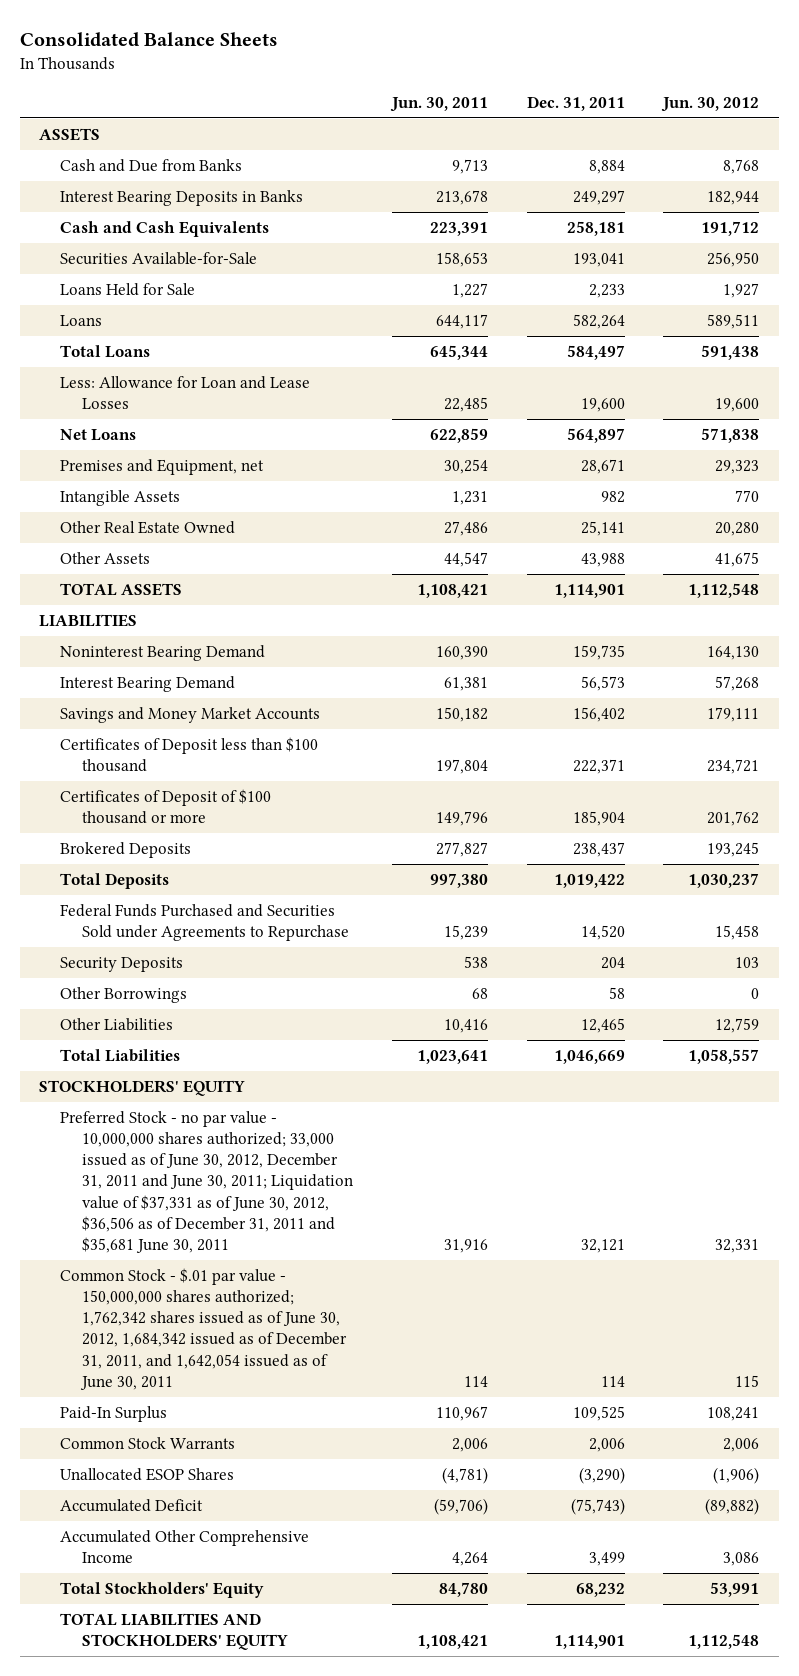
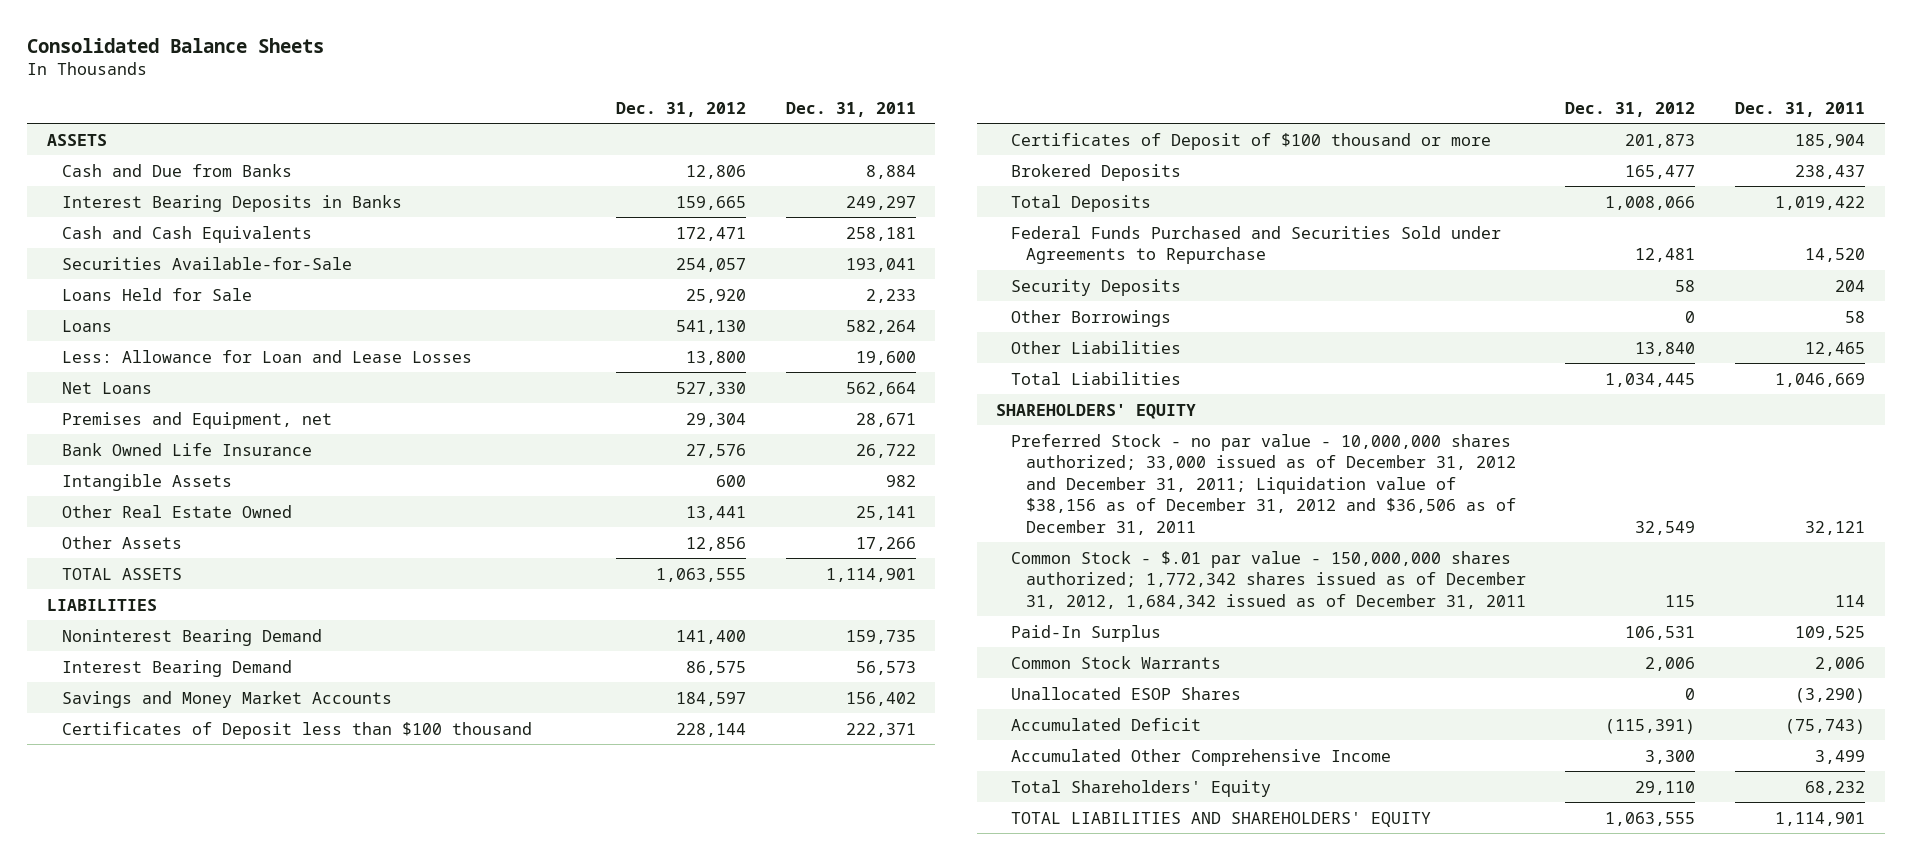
[389,96,488,112] Jun. 30, 2011 -> none
[661,96,760,112] Jun. 30, 2012 -> none
none -> [616,101,747,117] Dec. 31, 2012
[60,345,151,359] Total Loans -> none
[566,428,625,444] 564,897 -> [845,381,916,396] 562,664
none -> [61,442,312,456] Bank Owned Life Insurance
[580,553,625,568] 43,988 -> [855,536,916,551] 17,266
[39,1080,246,1097] STOCKHOLDERS' EQUITY -> [996,403,1197,419] SHAREHOLDERS' EQUITY
[60,1111,353,1253] Preferred Stock - no par value - 10,000,000 shares authorized; 33,000 issued as of June 30, 2012, December 31, 2011 and June 30, 2011; Liquidation value of $37,331 as of June 30, 2012, $36,506 as of December 31, 2011 and $35,681 June 30, 2011 -> [1011,433,1517,535] Preferred Stock - no par value - 10,000,000 shares authorized; 33,000 issued as of December 31, 2012 and December 31, 2011; Liquidation value of $38,156 as of December 31, 2012 and $36,506 as of December 31, 2011
[60,1268,347,1390] Common Stock - $.01 par value - 150,000,000 shares authorized; 1,762,342 shares issued as of June 30, 2012, 1,684,342 issued as of December 31, 2011, and 1,642,054 issued as of June 30, 2011 -> [1011,550,1527,609] Common Stock - $.01 par value - 150,000,000 shares authorized; 1,772,342 shares issued as of December 31, 2012, 1,684,342 issued as of December 31, 2011
[60,1582,265,1599] Total Stockholders' Equity -> [1011,779,1272,797] Total Shareholders' Equity
[60,1613,288,1651] TOTAL LIABILITIES AND STOCKHOLDERS' EQUITY -> [1011,811,1432,827] TOTAL LIABILITIES AND SHAREHOLDERS' EQUITY

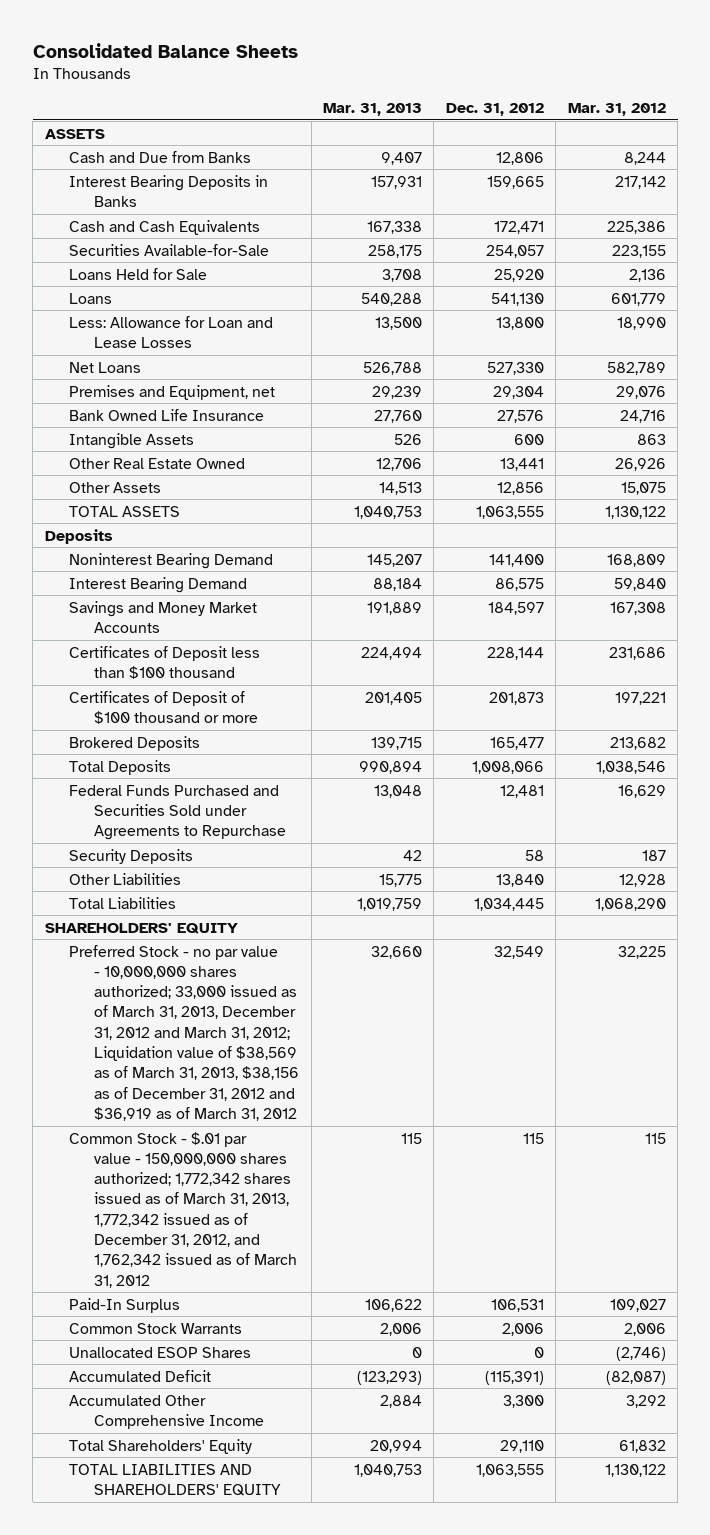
[785,101,916,117] Dec. 31, 2011 -> none
none -> [323,103,423,117] Mar. 31, 2013
none -> [567,103,666,117] Mar. 31, 2012
[47,598,158,611] LIABILITIES -> none
none -> [44,528,113,544] Deposits
[1011,309,1172,327] Other Borrowings -> none
[1011,433,1517,535] Preferred Stock - no par value - 10,000,000 shares authorized; 33,000 issued as of December 31, 2012 and December 31, 2011; Liquidation value of $38,156 as of December 31, 2012 and $36,506 as of December 31, 2011 -> [69,944,300,1121] Preferred Stock - no par value - 10,000,000 shares authorized; 33,000 issued as of March 31, 2013, December 31, 2012 and March 31, 2012; Liquidation value of $38,569 as of March 31, 2013, $38,156 as of December 31, 2012 and $36,919 as of March 31, 2012
[1011,550,1527,609] Common Stock - $.01 par value - 150,000,000 shares authorized; 1,772,342 shares issued as of December 31, 2012, 1,684,342 issued as of December 31, 2011 -> [69,1131,298,1288] Common Stock - $.01 par value - 150,000,000 shares authorized; 1,772,342 shares issued as of March 31, 2013, 1,772,342 issued as of December 31, 2012, and 1,762,342 issued as of March 31, 2012

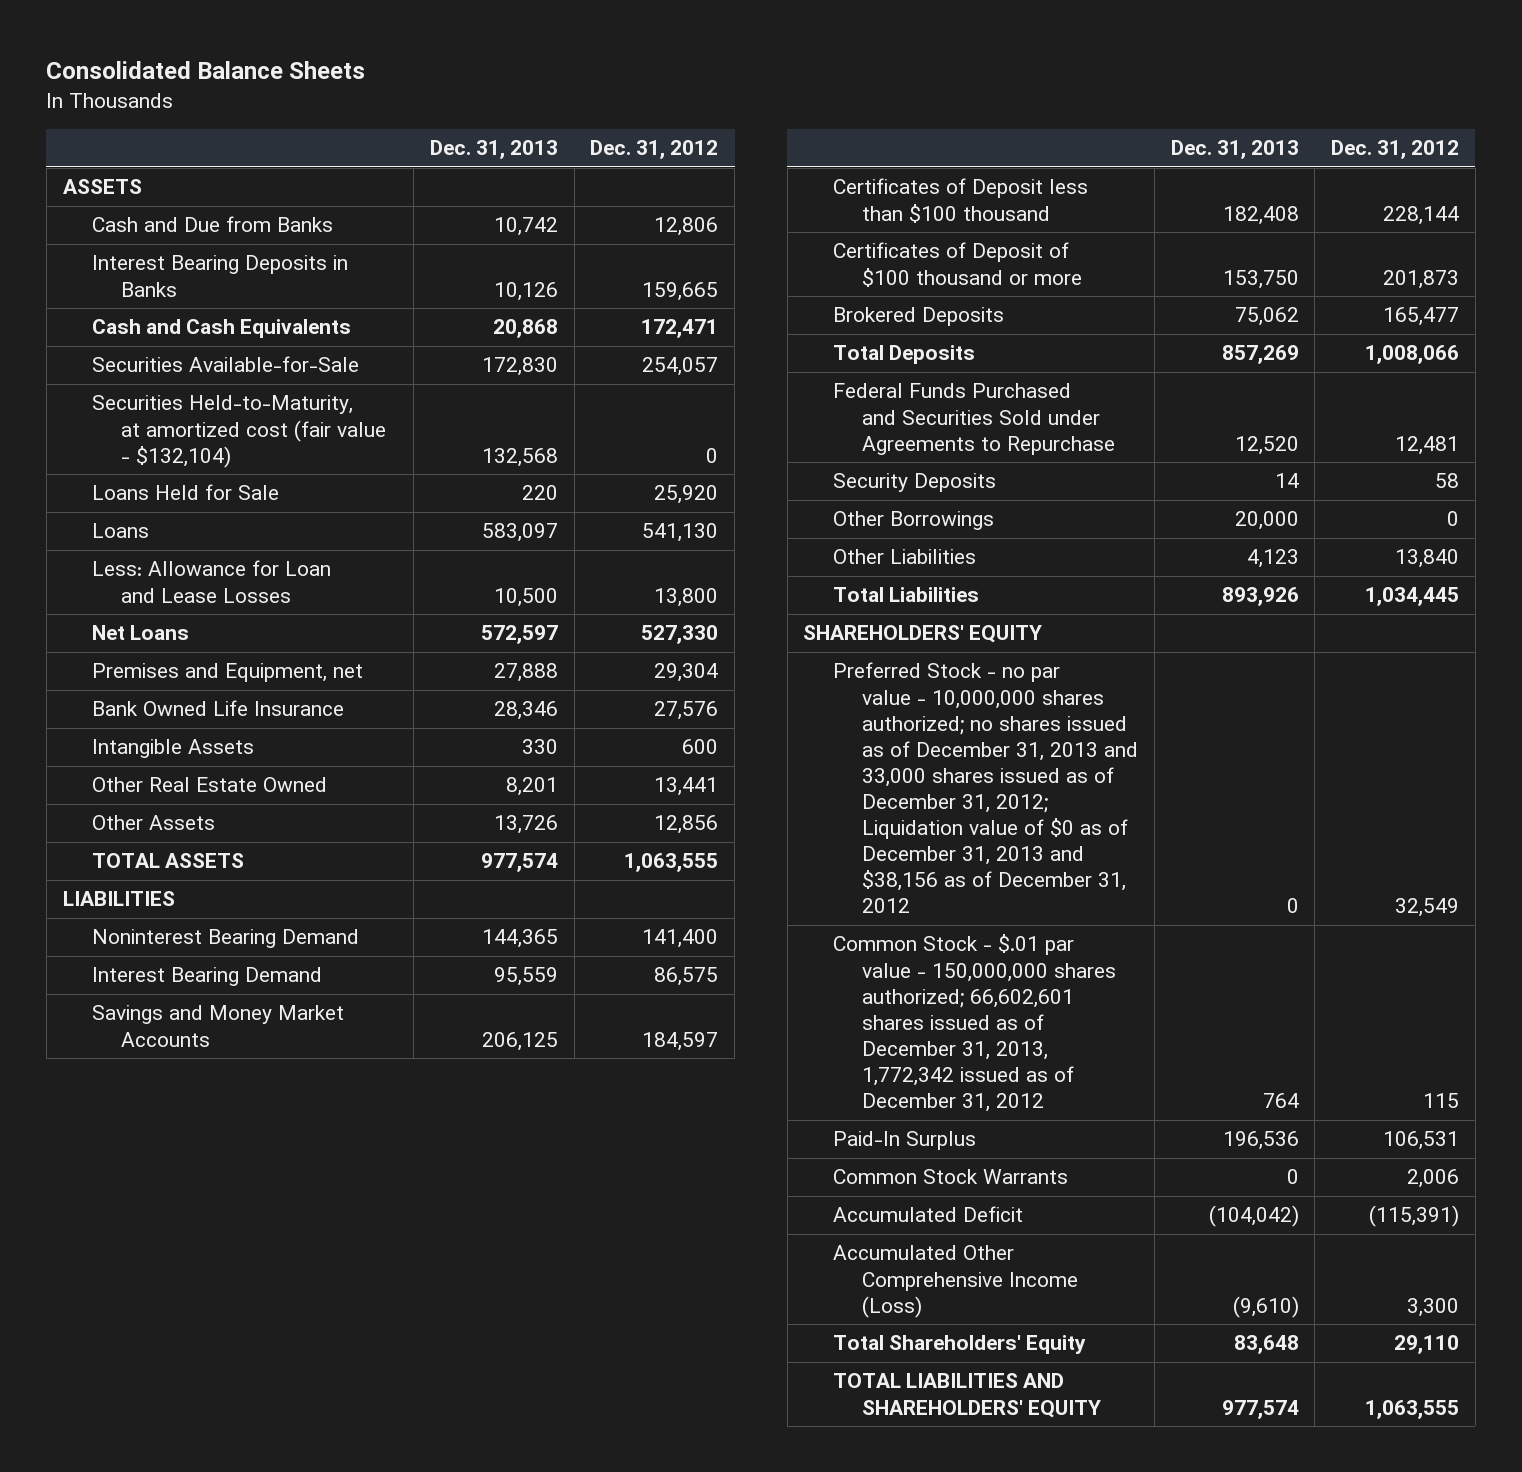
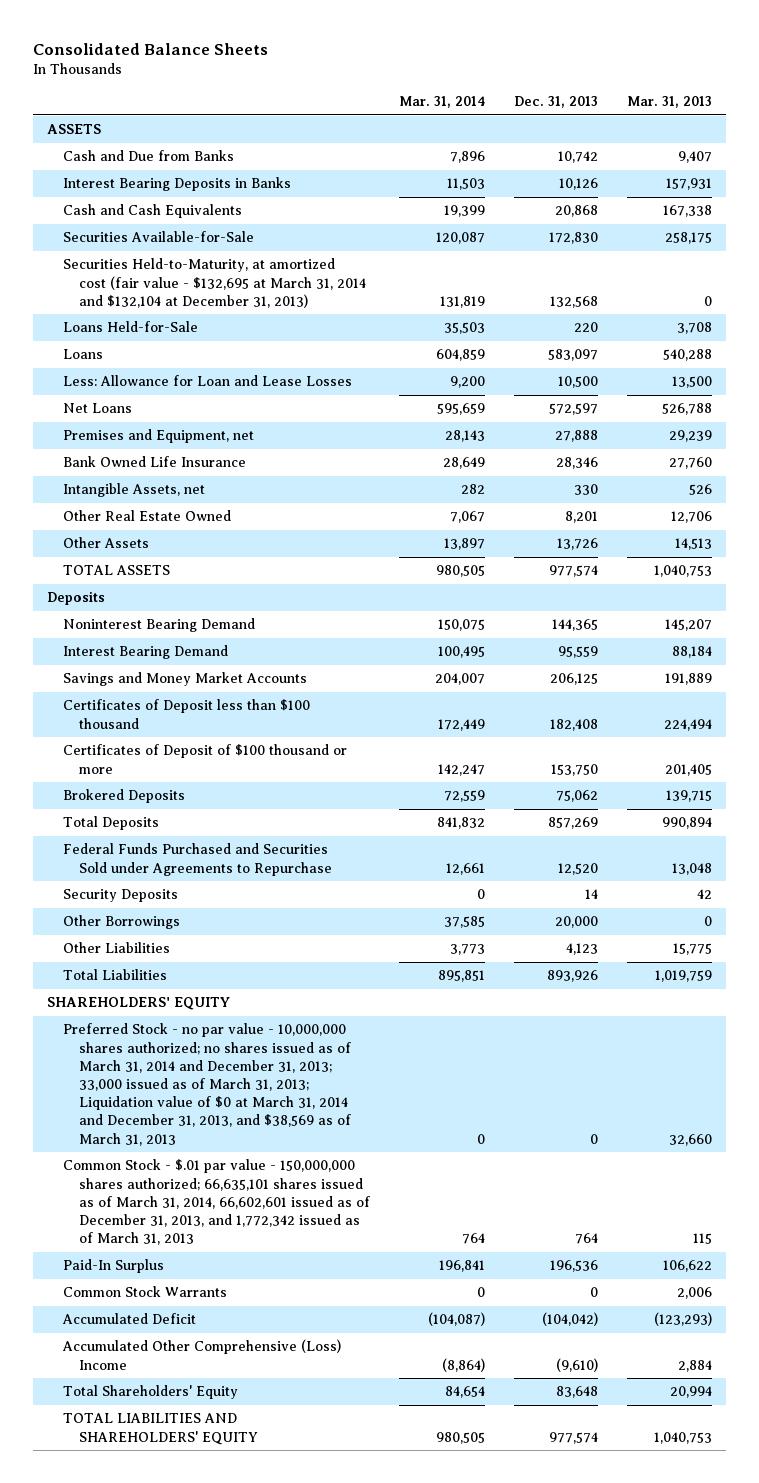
[590,140,719,160] Dec. 31, 2012 -> none
none -> [398,96,485,109] Mar. 31, 2014
none -> [626,96,712,109] Mar. 31, 2013
[91,395,387,468] Securities Held-to-Maturity, at amortized cost (fair value - $132,104) -> [62,258,366,308] Securities Held-to-Maturity, at amortized cost (fair value - $132,695 at March 31, 2014 and $132,104 at December 31, 2013)
[91,484,279,501] Loans Held for Sale -> [62,321,198,333] Loans Held-for-Sale
[91,739,254,759] Intangible Assets -> [62,483,205,498] Intangible Assets, net
[62,891,175,907] LIABILITIES -> none
none -> [47,591,106,606] Deposits
[832,662,1139,914] Preferred Stock - no par value - 10,000,000 shares authorized; no shares issued as of December 31, 2013 and 33,000 shares issued as of December 31, 2012; Liquidation value of $0 as of December 31, 2013 and $38,156 as of December 31, 2012 -> [62,1023,351,1146] Preferred Stock - no par value - 10,000,000 shares authorized; no shares issued as of March 31, 2014 and December 31, 2013; 33,000 issued as of March 31, 2013; Liquidation value of $0 at March 31, 2014 and December 31, 2013, and $38,569 as of March 31, 2013
[832,934,1117,1113] Common Stock - $.01 par value - 150,000,000 shares authorized; 66,602,601 shares issued as of December 31, 2013, 1,772,342 issued as of December 31, 2012 -> [62,1159,370,1246] Common Stock - $.01 par value - 150,000,000 shares authorized; 66,635,101 shares issued as of March 31, 2014, 66,602,601 issued as of December 31, 2013, and 1,772,342 issued as of March 31, 2013
[832,1245,1079,1318] Accumulated Other Comprehensive Income (Loss) -> [61,1339,341,1370] Accumulated Other Comprehensive (Loss) Income

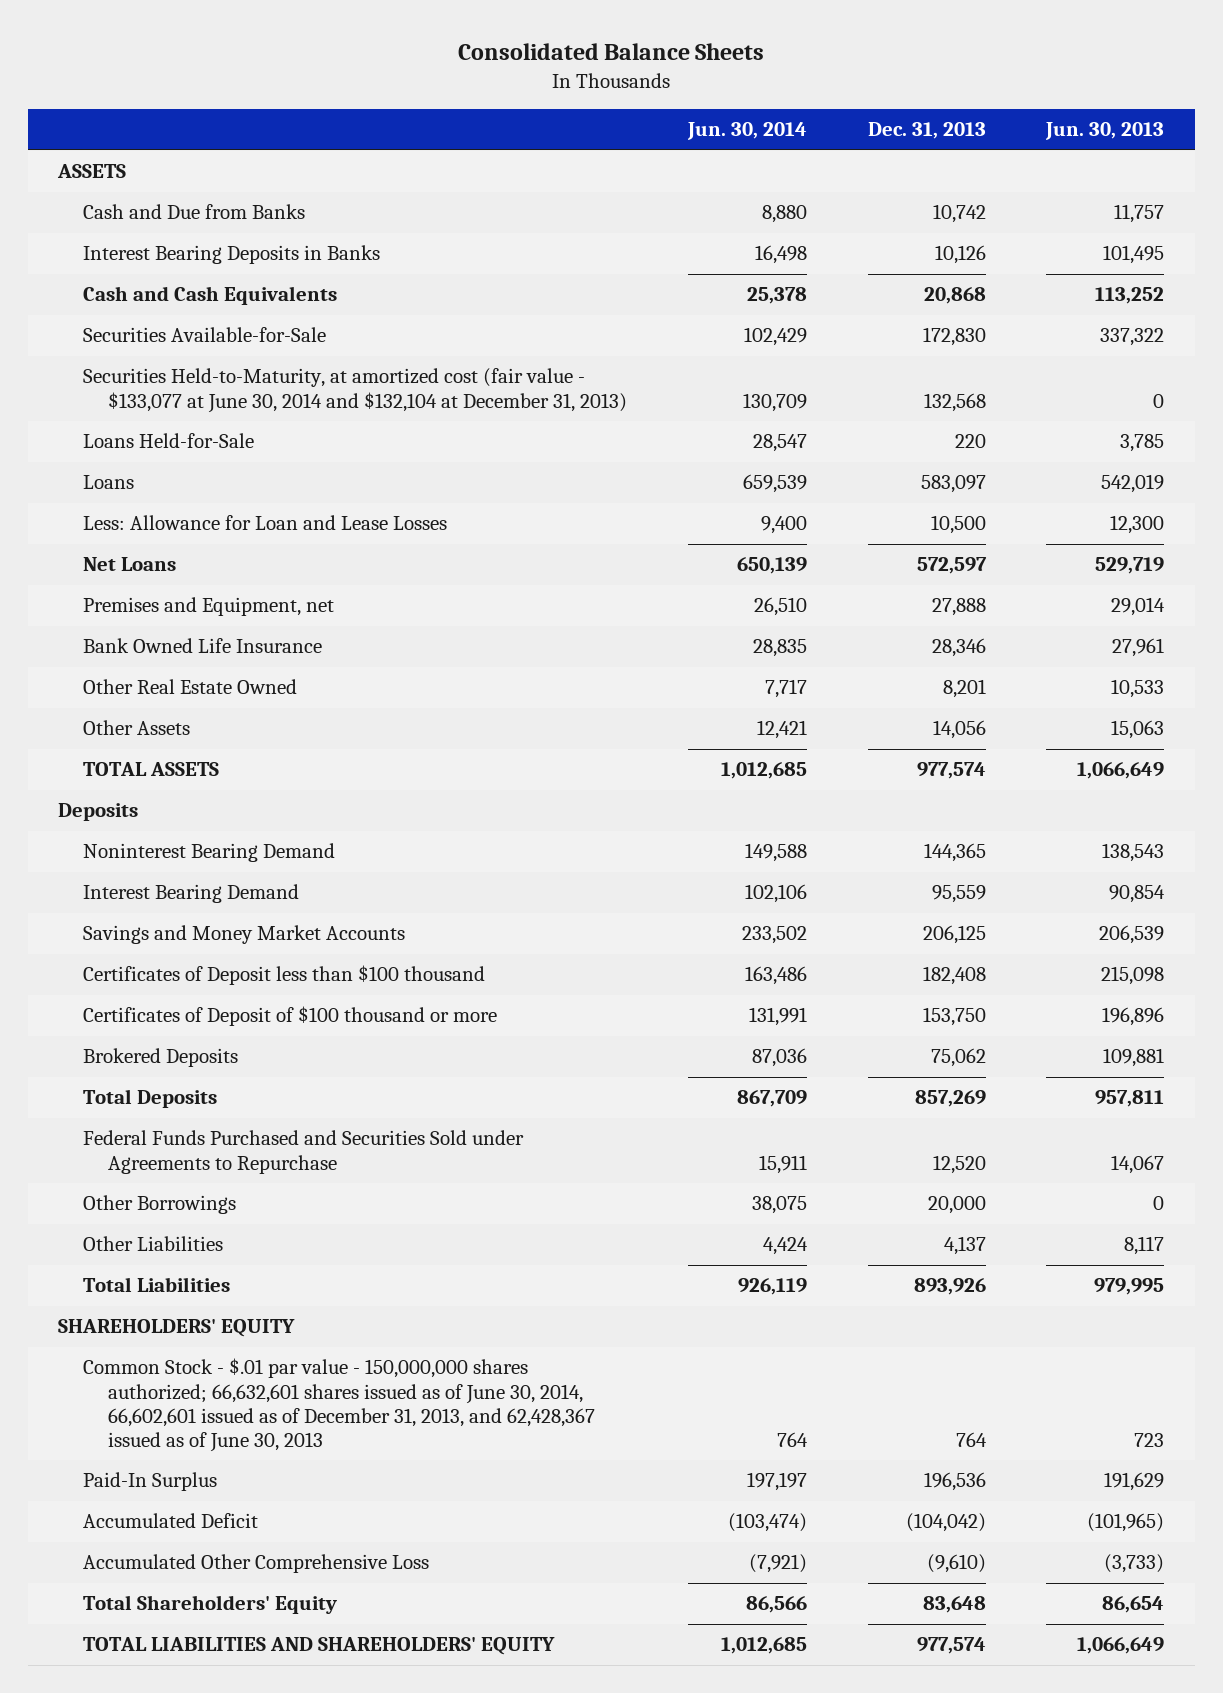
[398,96,485,109] Mar. 31, 2014 -> none
[626,96,712,109] Mar. 31, 2013 -> none
none -> [686,122,807,141] Jun. 30, 2014
none -> [1045,122,1165,141] Jun. 30, 2013
[62,258,366,308] Securities Held-to-Maturity, at amortized cost (fair value - $132,695 at March 31, 2014 and $132,104 at December 31, 2013) -> [83,368,628,413] Securities Held-to-Maturity, at amortized cost (fair value - $133,077 at June 30, 2014 and $132,104 at December 31, 2013)
[62,483,205,498] Intangible Assets, net -> none
[556,538,598,551] 13,726 -> [932,720,986,740] 14,056
[62,889,178,903] Security Deposits -> none
[565,943,598,956] 4,123 -> [943,1236,986,1256] 4,137
[62,1023,351,1146] Preferred Stock - no par value - 10,000,000 shares authorized; no shares issued as of March 31, 2014 and December 31, 2013; 33,000 issued as of March 31, 2013; Liquidation value of $0 at March 31, 2014 and December 31, 2013, and $38,569 as of March 31, 2013 -> none
[62,1159,370,1246] Common Stock - $.01 par value - 150,000,000 shares authorized; 66,635,101 shares issued as of March 31, 2014, 66,602,601 issued as of December 31, 2013, and 1,772,342 issued as of March 31, 2013 -> [83,1358,596,1452] Common Stock - $.01 par value - 150,000,000 shares authorized; 66,632,601 shares issued as of June 30, 2014, 66,602,601 issued as of December 31, 2013, and 62,428,367 issued as of June 30, 2013
[62,1286,227,1298] Common Stock Warrants -> none
[61,1339,341,1370] Accumulated Other Comprehensive (Loss) Income -> [83,1554,430,1574] Accumulated Other Comprehensive Loss

